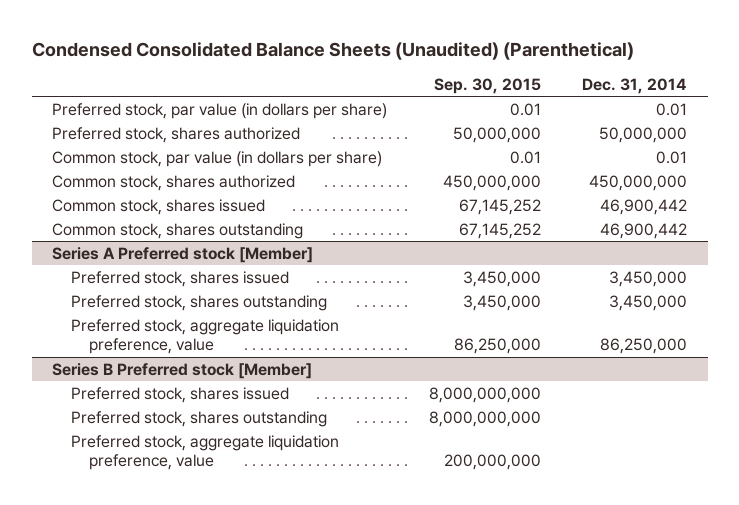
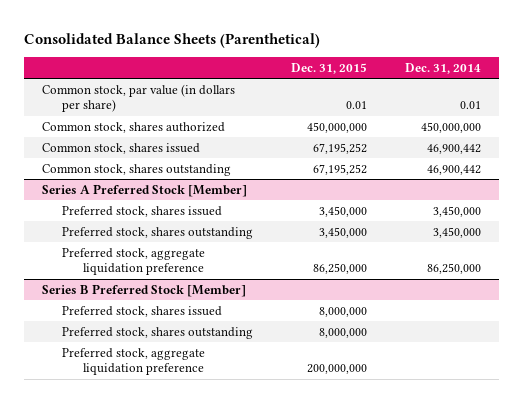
[31,42,634,61] Condensed Consolidated Balance Sheets (Unaudited) (Parenthetical) -> [23,32,320,48] Consolidated Balance Sheets (Parenthetical)
[433,77,541,94] Sep. 30, 2015 -> none
none -> [291,62,368,74] Dec. 31, 2015
[52,102,388,119] Preferred stock, par value (in dollars per share) -> none
[52,126,301,143] Preferred stock, shares authorized -> none
[52,246,314,263] Series A Preferred stock [Member] -> [42,183,248,197] Series A Preferred Stock [Member]
[70,318,339,355] Preferred stock, aggregate liquidation preference, value -> [62,247,206,276] Preferred stock, aggregate liquidation preference
[52,362,313,379] Series B Preferred stock [Member] -> [42,283,247,297] Series B Preferred Stock [Member]
[70,434,339,471] Preferred stock, aggregate liquidation preference, value -> [62,347,206,376] Preferred stock, aggregate liquidation preference

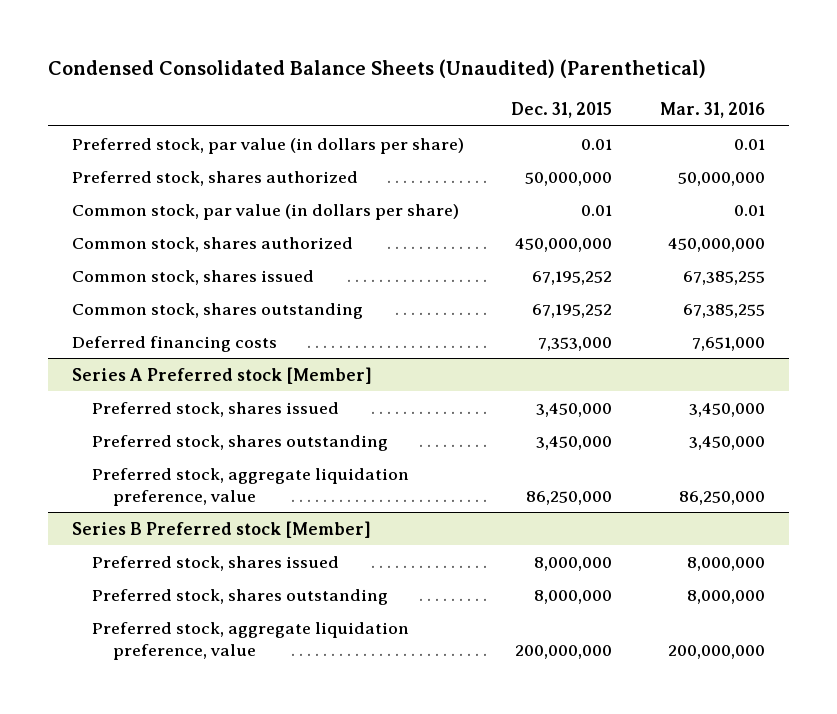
[23,32,320,48] Consolidated Balance Sheets (Parenthetical) -> [47,58,706,78] Condensed Consolidated Balance Sheets (Unaudited) (Parenthetical)
[404,62,481,74] Dec. 31, 2014 -> none
none -> [660,101,766,118] Mar. 31, 2016
none -> [71,137,464,154] Preferred stock, par value (in dollars per share)
none -> [71,170,358,186] Preferred stock, shares authorized
none -> [71,335,277,352] Deferred financing costs
[42,183,248,197] Series A Preferred Stock [Member] -> [71,366,372,384] Series A Preferred stock [Member]
[62,247,206,276] Preferred stock, aggregate liquidation preference -> [92,467,410,506] Preferred stock, aggregate liquidation preference, value
[42,283,247,297] Series B Preferred Stock [Member] -> [71,520,371,538] Series B Preferred stock [Member]
[62,347,206,376] Preferred stock, aggregate liquidation preference -> [92,621,410,660] Preferred stock, aggregate liquidation preference, value

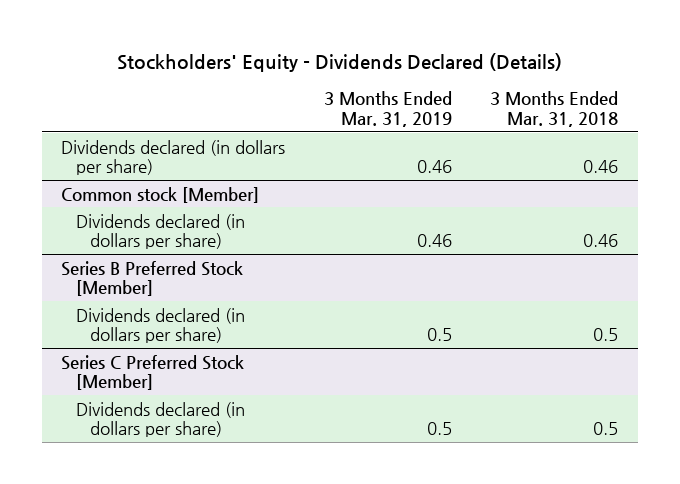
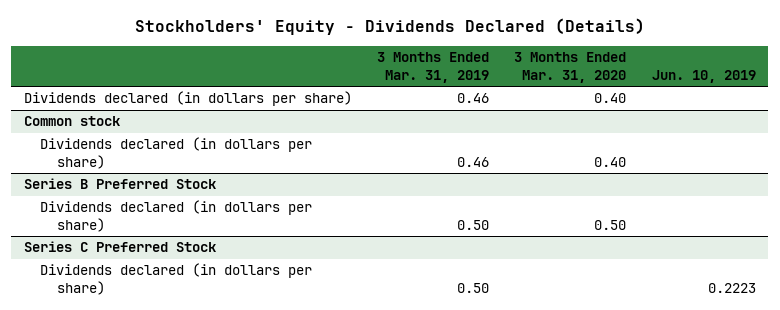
[490,90,619,127] 3 Months Ended Mar. 31, 2018 -> none
none -> [514,52,627,83] 3 Months Ended Mar. 31, 2020
none -> [651,69,756,83] Jun. 10, 2019
[61,186,260,203] Common stock [Member] -> [23,116,120,127] Common stock
[61,260,244,297] Series B Preferred Stock [Member] -> [23,178,216,190] Series B Preferred Stock
[426,328,452,342] 0.5 -> [457,219,490,230] 0.50
[61,354,245,391] Series C Preferred Stock [Member] -> [23,241,216,253] Series C Preferred Stock
[426,422,452,436] 0.5 -> [457,282,490,293] 0.50

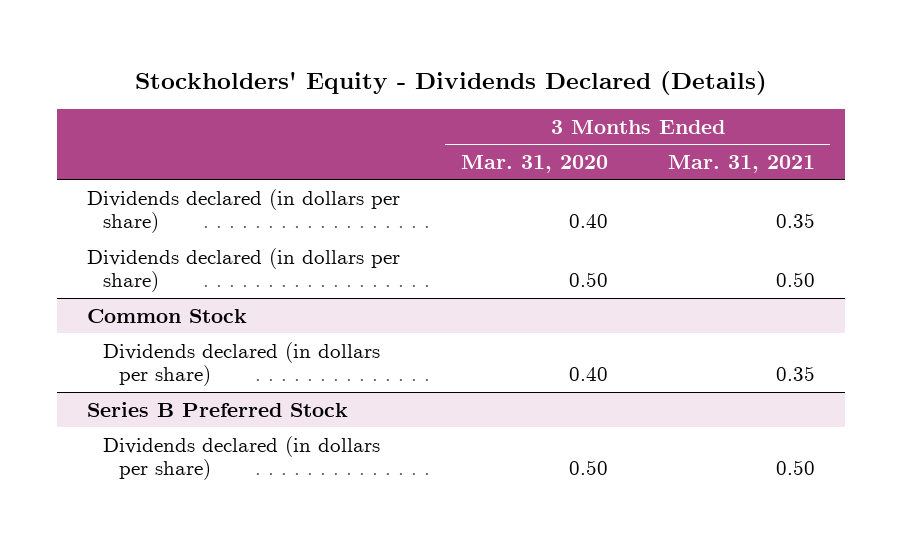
[377,52,490,83] 3 Months Ended Mar. 31, 2019 -> none
[651,69,756,83] Jun. 10, 2019 -> none
none -> [668,154,816,173] Mar. 31, 2021
none -> [86,247,400,293] Dividends declared (in dollars per share)
[23,116,120,127] Common stock -> [86,308,247,323] Common Stock
[23,241,216,253] Series C Preferred Stock -> none
[40,263,313,295] Dividends declared (in dollars per share) -> none

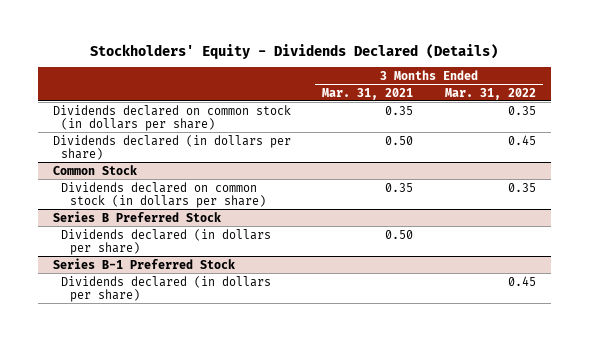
[460,154,608,173] Mar. 31, 2020 -> none
none -> [444,87,536,100] Mar. 31, 2022
[86,188,400,234] Dividends declared (in dollars per share) -> [53,104,292,131] Dividends declared on common stock (in dollars per share)
[102,341,380,387] Dividends declared (in dollars per share) -> [61,181,266,208] Dividends declared on common stock (in dollars per share)
none -> [53,257,236,269] Series B-1 Preferred Stock
none -> [61,275,272,302] Dividends declared (in dollars per share)

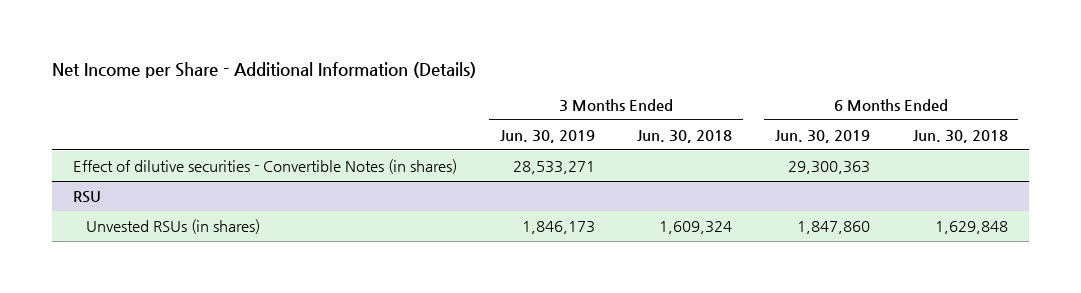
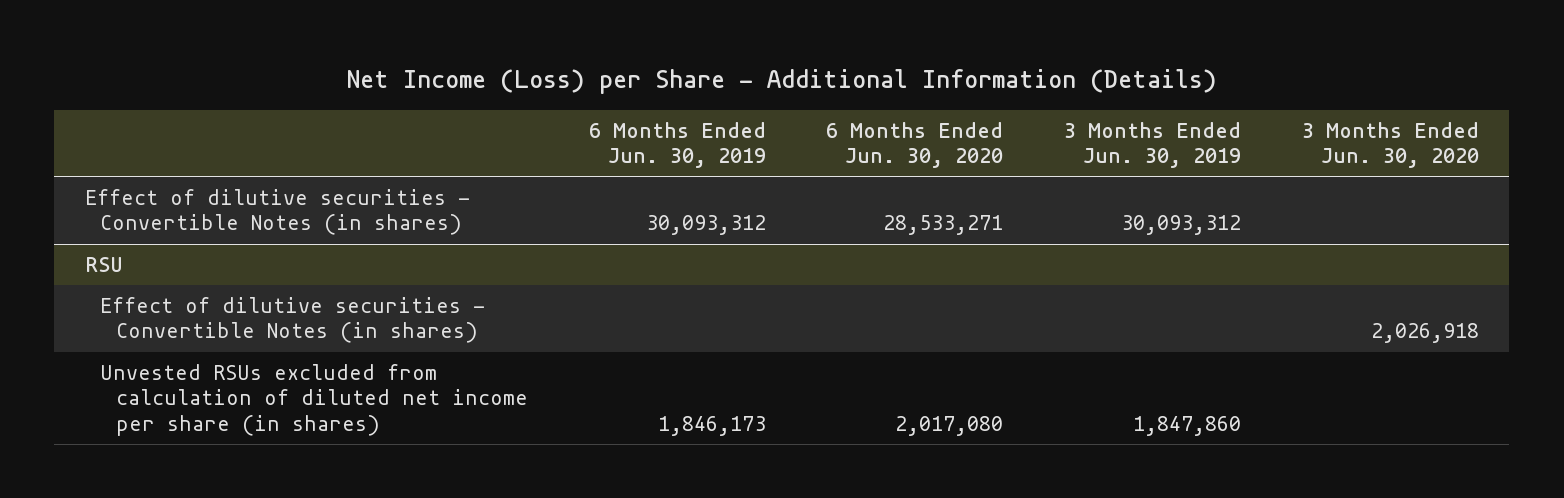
[51,61,476,78] Net Income per Share - Additional Information (Details) -> [346,68,1217,94] Net Income (Loss) per Share - Additional Information (Details)
[637,129,733,143] Jun. 30, 2018 -> none
[912,129,1008,143] Jun. 30, 2018 -> none
none -> [826,121,1004,169] 6 Months Ended Jun. 30, 2020
none -> [1301,121,1479,169] 3 Months Ended Jun. 30, 2020
[512,161,595,175] 28,533,271 -> [1121,215,1242,236] 30,093,312
[788,161,871,175] 29,300,363 -> [645,215,766,236] 30,093,312
none -> [100,296,486,344] Effect of dilutive securities - Convertible Notes (in shares)
[85,219,260,235] Unvested RSUs (in shares) -> [100,363,528,437] Unvested RSUs excluded from calculation of diluted net income per share (in shares)
[521,221,595,235] 1,846,173 -> [1133,416,1242,437] 1,847,860
[797,221,871,235] 1,847,860 -> [657,416,766,437] 1,846,173

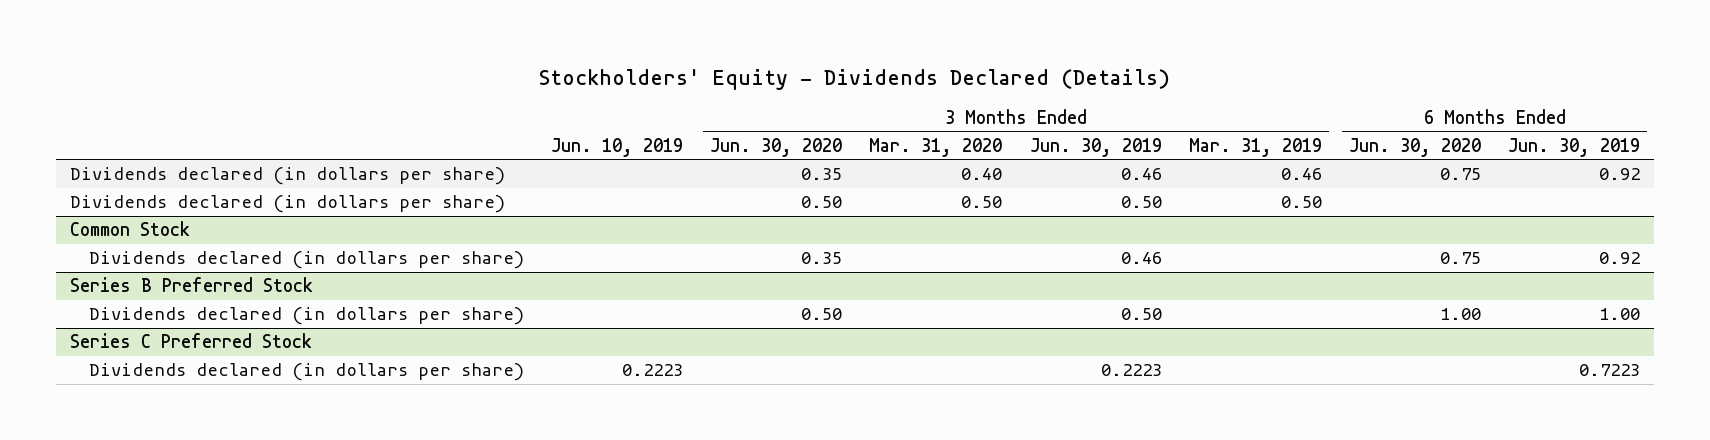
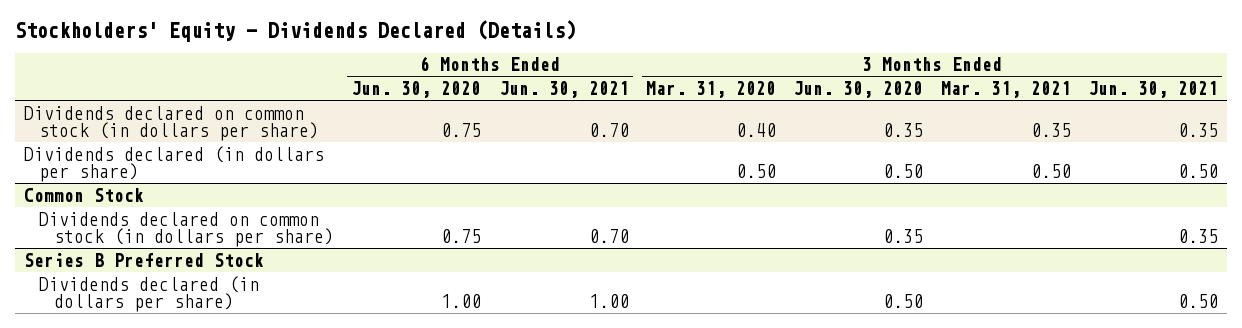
[551,137,684,157] Jun. 10, 2019 -> none
[1029,137,1162,157] Jun. 30, 2019 -> none
[1188,137,1322,157] Mar. 31, 2019 -> none
[1508,137,1641,157] Jun. 30, 2019 -> none
none -> [498,81,629,99] Jun. 30, 2021
none -> [940,81,1071,99] Mar. 31, 2021
none -> [1087,81,1218,99] Jun. 30, 2021
[69,167,505,186] Dividends declared (in dollars per share) -> [23,105,319,142] Dividends declared on common stock (in dollars per share)
[88,251,524,270] Dividends declared (in dollars per share) -> [38,211,334,248] Dividends declared on common stock (in dollars per share)
[69,333,312,349] Series C Preferred Stock -> none
[88,363,524,382] Dividends declared (in dollars per share) -> none

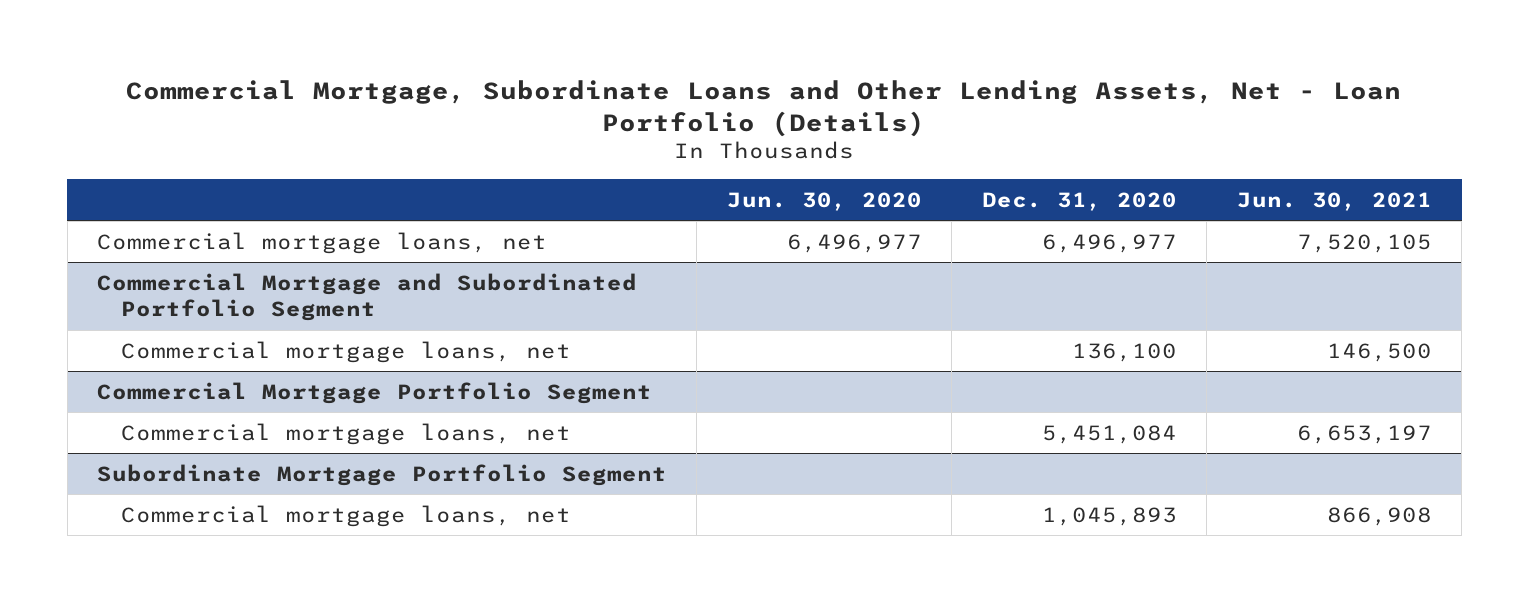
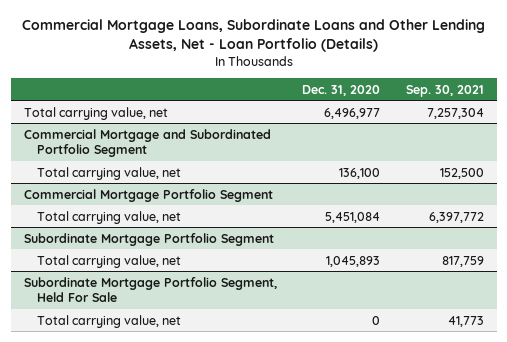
[126,79,1402,137] Commercial Mortgage, Subordinate Loans and Other Lending Assets, Net - Loan Portfolio (Details) -> [21,18,485,53] Commercial Mortgage Loans, Subordinate Loans and Other Lending Assets, Net - Loan Portfolio (Details)
[726,191,922,211] Jun. 30, 2020 -> none
[1236,191,1432,211] Jun. 30, 2021 -> none
none -> [405,84,484,97] Sep. 30, 2021
[97,231,548,254] Commercial mortgage loans, net -> [23,106,168,120] Total carrying value, net
[120,340,571,363] Commercial mortgage loans, net -> [36,166,181,180] Total carrying value, net
[120,422,571,445] Commercial mortgage loans, net -> [36,210,181,224] Total carrying value, net
[120,504,571,527] Commercial mortgage loans, net -> [36,254,181,268] Total carrying value, net
none -> [23,276,277,302] Subordinate Mortgage Portfolio Segment, Held For Sale
none -> [36,314,181,328] Total carrying value, net

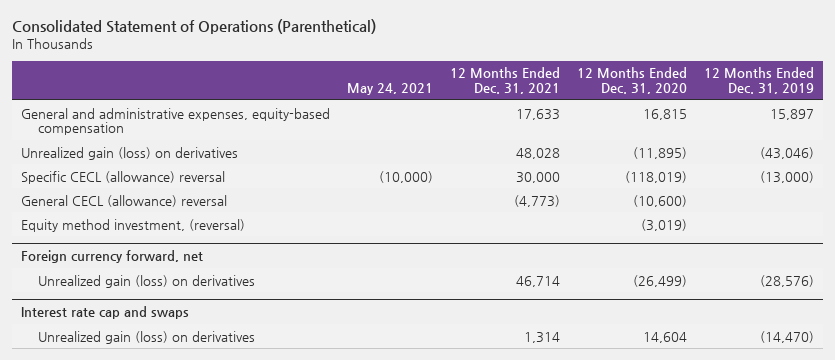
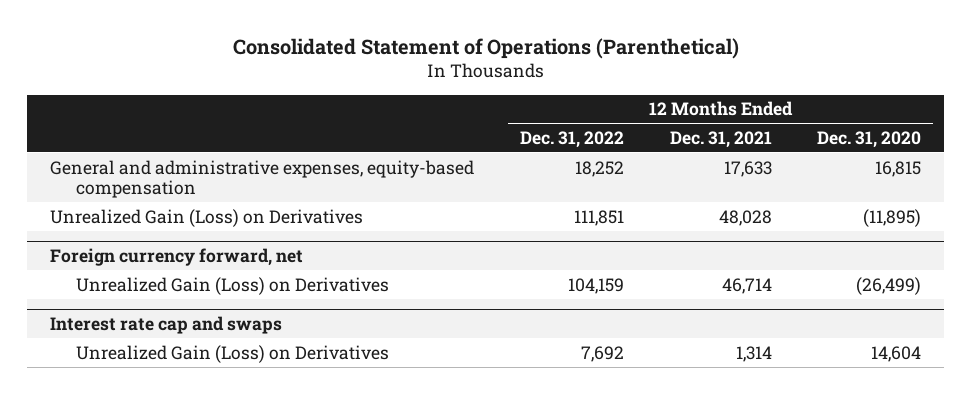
[346,83,433,96] May 24, 2021 -> none
[703,67,814,95] 12 Months Ended Dec. 31, 2019 -> none
none -> [519,130,624,148] Dec. 31, 2022
[20,170,225,184] Specific CECL (allowance) reversal -> none
[20,194,227,207] General CECL (allowance) reversal -> none
[20,218,245,232] Equity method investment, (reversal) -> none
[20,146,238,160] Unrealized gain (loss) on derivatives -> [49,208,363,227] Unrealized Gain (Loss) on Derivatives
[38,274,256,288] Unrealized gain (loss) on derivatives -> [75,276,389,295] Unrealized Gain (Loss) on Derivatives
[38,330,256,344] Unrealized gain (loss) on derivatives -> [75,344,389,363] Unrealized Gain (Loss) on Derivatives

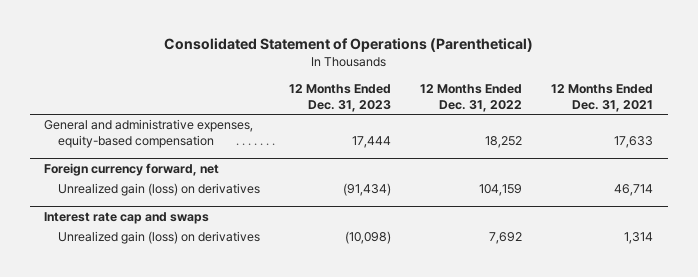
[817,130,922,148] Dec. 31, 2020 -> none
none -> [289,83,392,112] 12 Months Ended Dec. 31, 2023
[49,208,363,227] Unrealized Gain (Loss) on Derivatives -> none
[75,276,389,295] Unrealized Gain (Loss) on Derivatives -> [58,183,261,197] Unrealized gain (loss) on derivatives
[75,344,389,363] Unrealized Gain (Loss) on Derivatives -> [58,231,261,245] Unrealized gain (loss) on derivatives

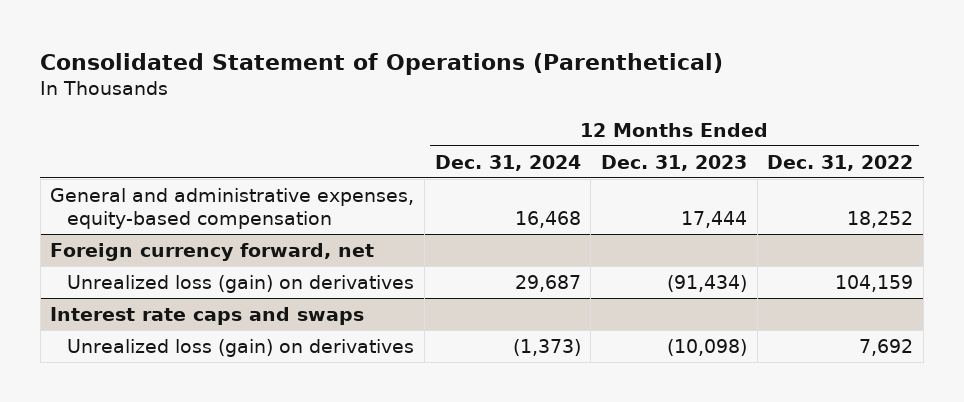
[551,83,654,112] 12 Months Ended Dec. 31, 2021 -> none
none -> [434,154,581,171] Dec. 31, 2024
[58,183,261,197] Unrealized gain (loss) on derivatives -> [67,274,415,293] Unrealized loss (gain) on derivatives
[44,212,210,225] Interest rate cap and swaps -> [50,306,365,325] Interest rate caps and swaps
[58,231,261,245] Unrealized gain (loss) on derivatives -> [67,338,415,357] Unrealized loss (gain) on derivatives

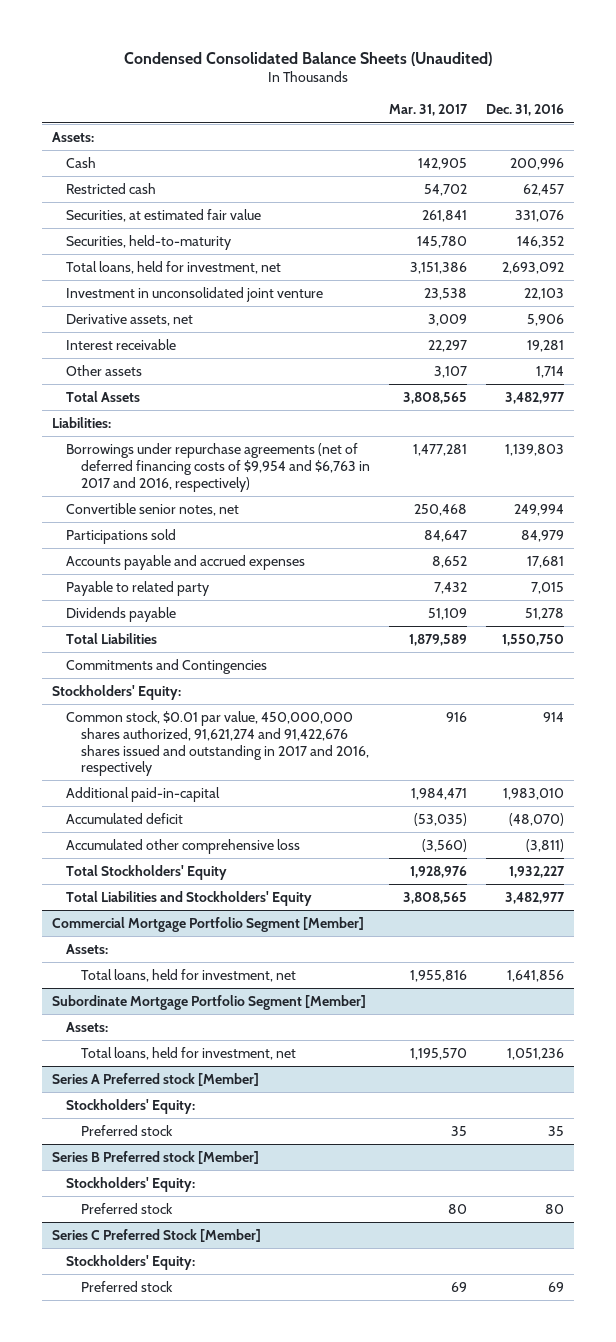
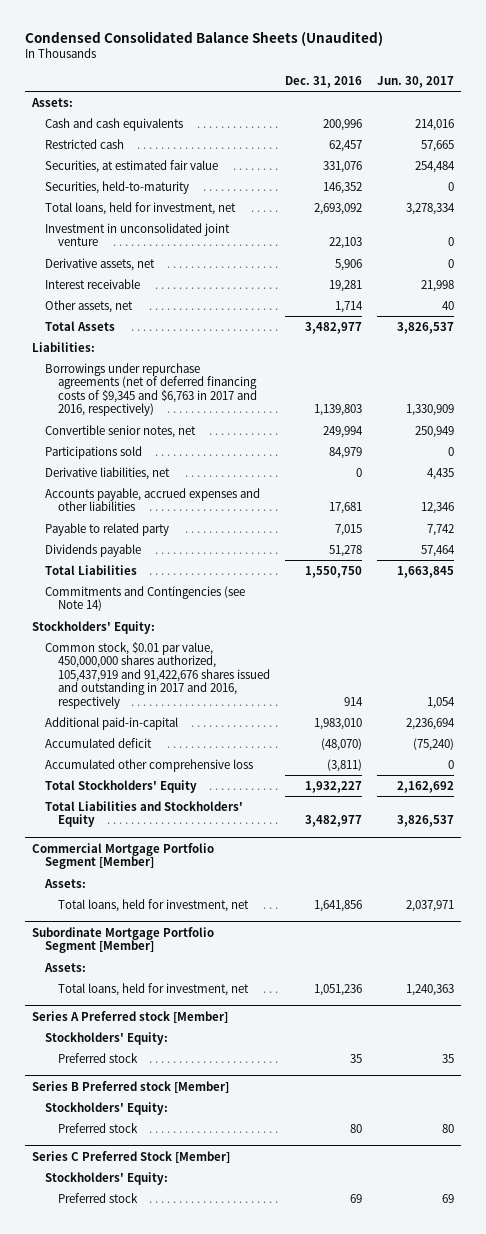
[388,104,468,117] Mar. 31, 2017 -> none
none -> [376,75,454,88] Jun. 30, 2017
[66,156,97,168] Cash -> [45,117,184,131] Cash and cash equivalents
[66,364,143,376] Other assets -> [45,299,134,313] Other assets, net
[66,442,370,492] Borrowings under repurchase agreements (net of deferred financing costs of $9,954 and $6,763 in 2017 and 2016, respectively) -> [45,362,258,417] Borrowings under repurchase agreements (net of deferred financing costs of $9,345 and $6,763 in 2017 and 2016, respectively)
none -> [45,466,171,480] Derivative liabilities, net
[66,554,306,570] Accounts payable and accrued expenses -> [45,487,261,512] Accounts payable, accrued expenses and other liabilities
[66,658,268,674] Commitments and Contingencies -> [45,585,246,612] Commitments and Contingencies (see Note 14)
[66,710,369,777] Common stock, $0.01 par value, 450,000,000 shares authorized, 91,621,274 and 91,422,676 shares issued and outstanding in 2017 and 2016, respectively -> [45,641,271,709] Common stock, $0.01 par value, 450,000,000 shares authorized, 105,437,919 and 91,422,676 shares issued and outstanding in 2017 and 2016, respectively

